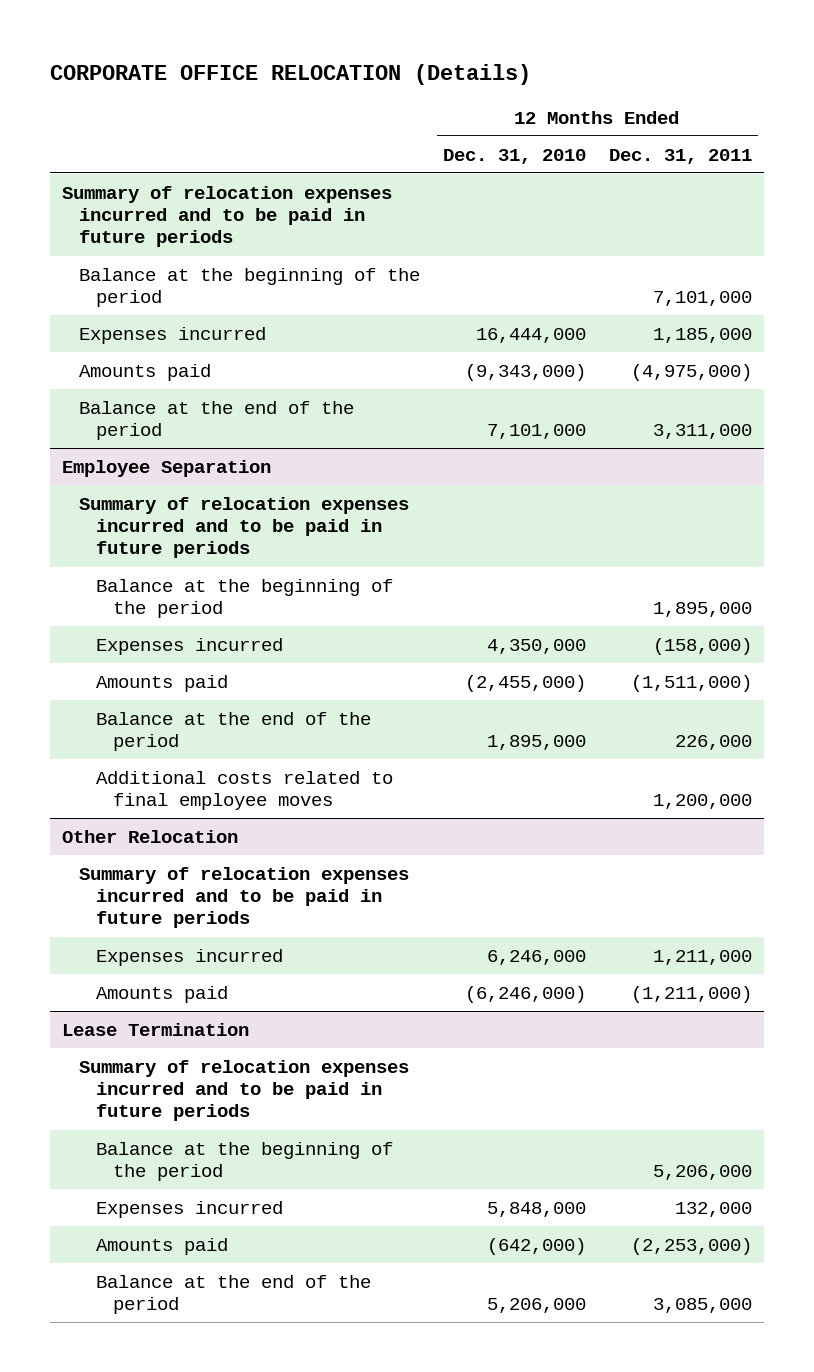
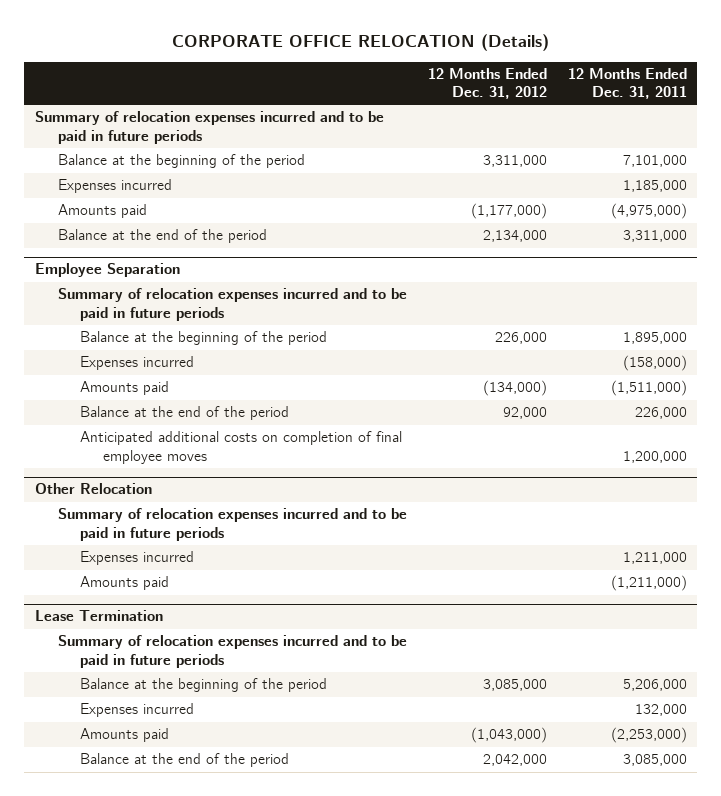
[442,148,586,164] Dec. 31, 2010 -> none
none -> [427,67,547,100] 12 Months Ended Dec. 31, 2012
[95,770,393,811] Additional costs related to final employee moves -> none
none -> [80,431,403,464] Anticipated additional costs on completion of final employee moves

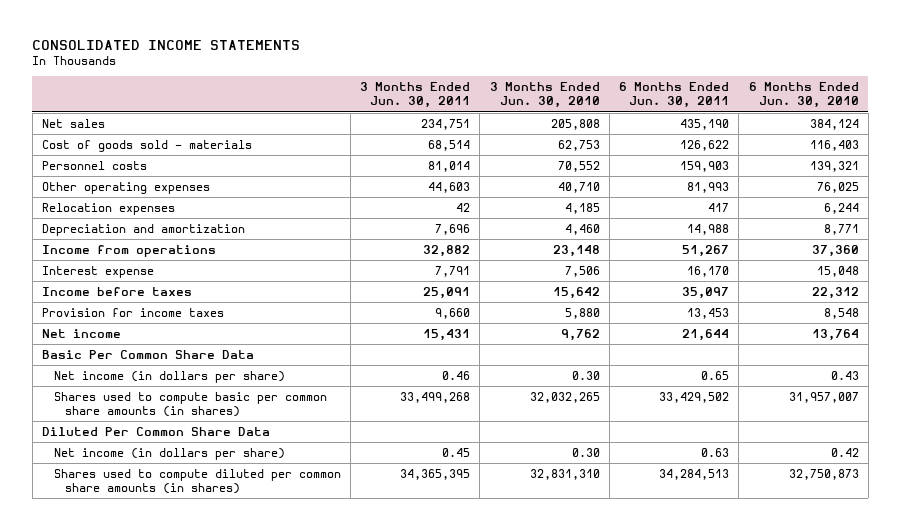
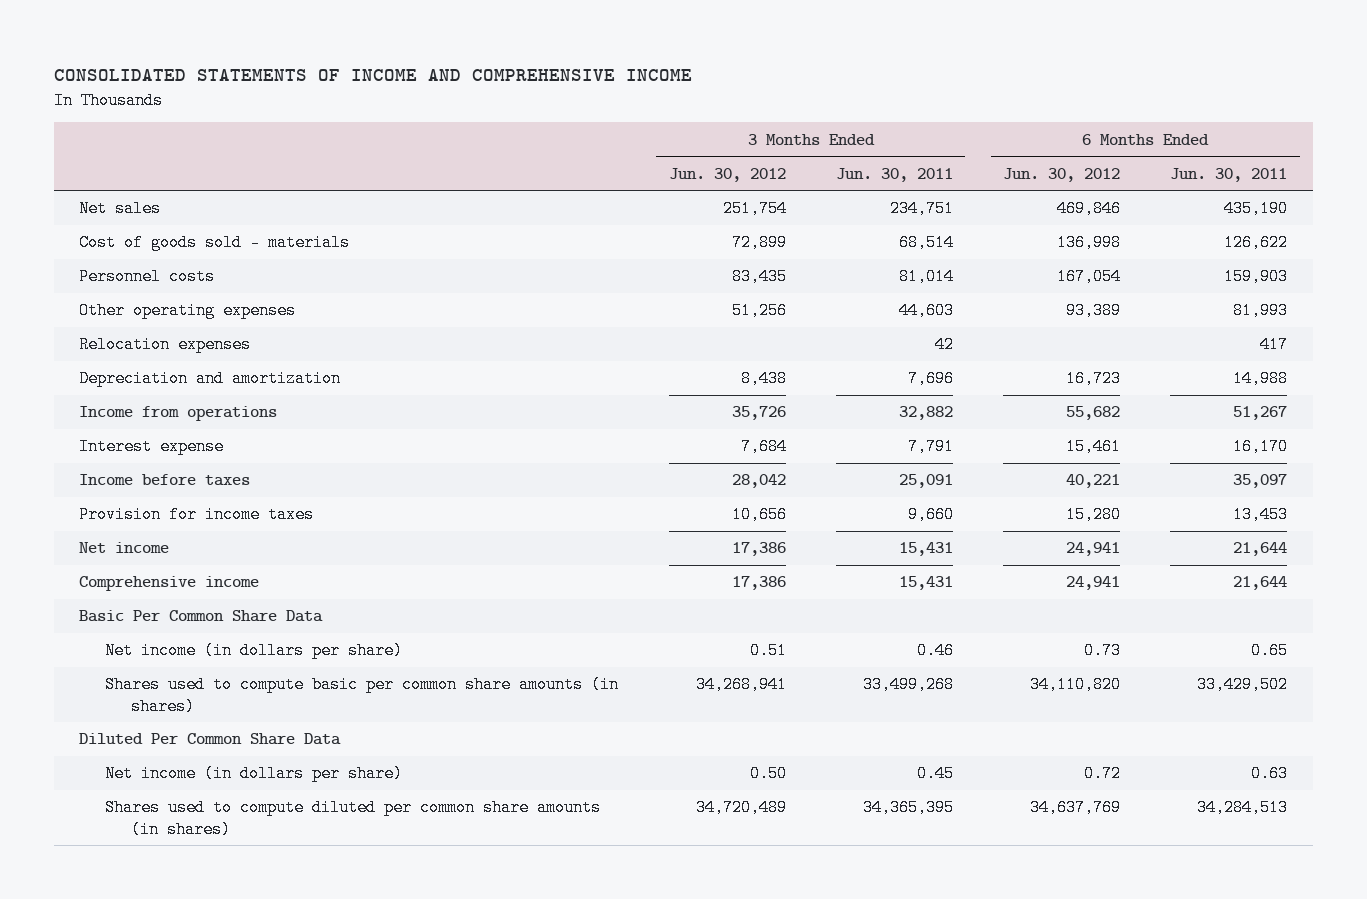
[32,39,301,50] CONSOLIDATED INCOME STATEMENTS -> [54,69,693,82] CONSOLIDATED STATEMENTS OF INCOME AND COMPREHENSIVE INCOME
[489,82,600,109] 3 Months Ended Jun. 30, 2010 -> none
[748,82,859,109] 6 Months Ended Jun. 30, 2010 -> none
none -> [668,167,786,182] Jun. 30, 2012
none -> [1003,167,1121,182] Jun. 30, 2012
none -> [79,576,260,592] Comprehensive income

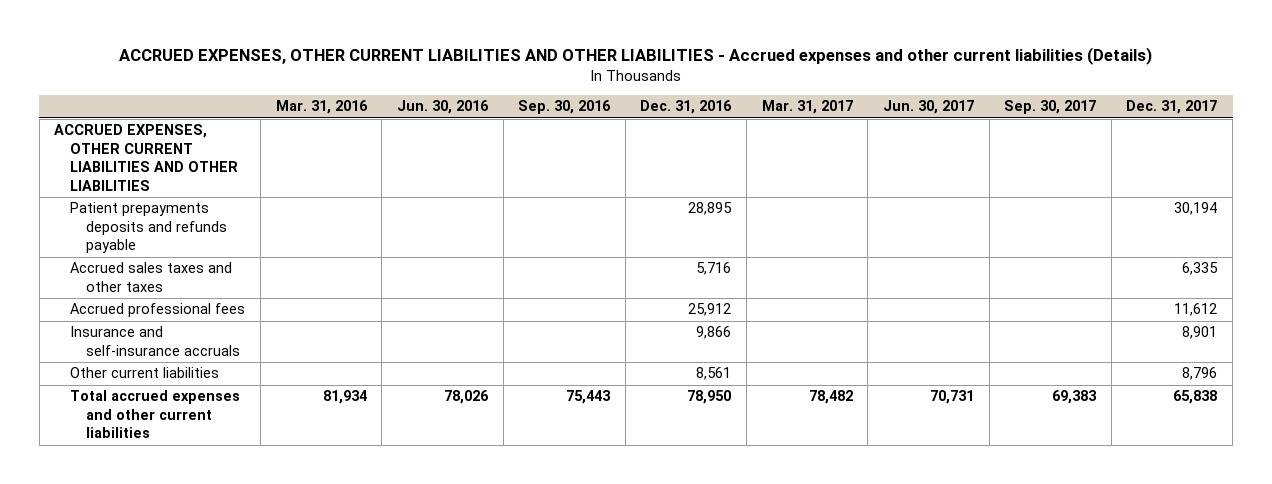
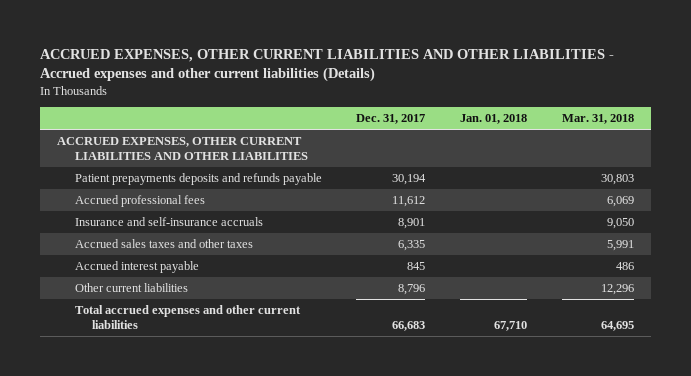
[275,100,368,115] Mar. 31, 2016 -> none
[396,100,489,115] Jun. 30, 2016 -> none
[518,100,612,115] Sep. 30, 2016 -> none
[640,100,733,115] Dec. 31, 2016 -> none
[761,100,853,115] Mar. 31, 2017 -> none
[882,100,974,115] Jun. 30, 2017 -> none
[1004,100,1097,115] Sep. 30, 2017 -> none
none -> [460,114,528,125] Jan. 01, 2018
none -> [561,114,634,125] Mar. 31, 2018
[70,262,233,292] Accrued sales taxes and other taxes -> [74,238,253,248] Accrued sales taxes and other taxes
none -> [74,260,199,273] Accrued interest payable
[1173,390,1218,405] 65,838 -> [392,320,426,331] 66,683

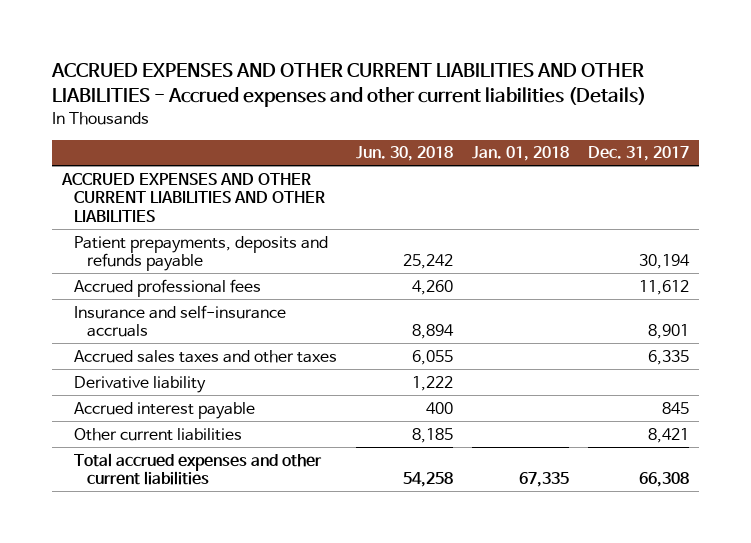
[39,48,614,83] ACCRUED EXPENSES, OTHER CURRENT LIABILITIES AND OTHER LIABILITIES - Accrued expenses and other current liabilities (Details) -> [51,63,647,108] ACCRUED EXPENSES AND OTHER CURRENT LIABILITIES AND OTHER LIABILITIES - Accrued expenses and other current liabilities (Details)
[561,114,634,125] Mar. 31, 2018 -> none
none -> [356,146,454,162] Jun. 30, 2018
[56,136,308,160] ACCRUED EXPENSES, OTHER CURRENT LIABILITIES AND OTHER LIABILITIES -> [60,172,326,222] ACCRUED EXPENSES AND OTHER CURRENT LIABILITIES AND OTHER LIABILITIES
[74,172,322,185] Patient prepayments deposits and refunds payable -> [74,235,329,272] Patient prepayments, deposits and refunds payable
none -> [74,375,207,393] Derivative liability
[398,283,426,295] 8,796 -> [648,427,690,443] 8,421
[392,320,426,331] 66,683 -> [639,472,690,488] 66,308
[494,320,528,331] 67,710 -> [519,472,570,488] 67,335

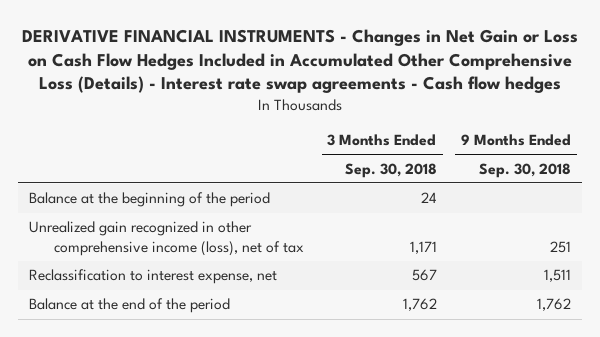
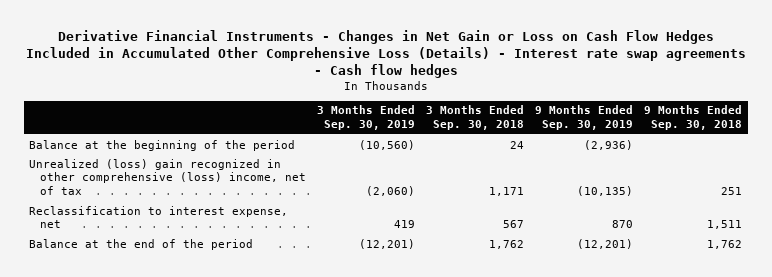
[22,28,579,94] DERIVATIVE FINANCIAL INSTRUMENTS - Changes in Net Gain or Loss on Cash Flow Hedges Included in Accumulated Other Comprehensive Loss (Details) - Interest rate swap agreements - Cash flow hedges -> [25,29,746,78] Derivative Financial Instruments - Changes in Net Gain or Loss on Cash Flow Hedges Included in Accumulated Other Comprehensive Loss (Details) - Interest rate swap agreements - Cash flow hedges
none -> [317,105,416,131] 3 Months Ended Sep. 30, 2019
none -> [535,105,634,131] 9 Months Ended Sep. 30, 2019
[29,221,305,257] Unrealized gain recognized in other comprehensive income (loss), net of tax -> [29,158,307,196] Unrealized (loss) gain recognized in other comprehensive (loss) income, net of tax

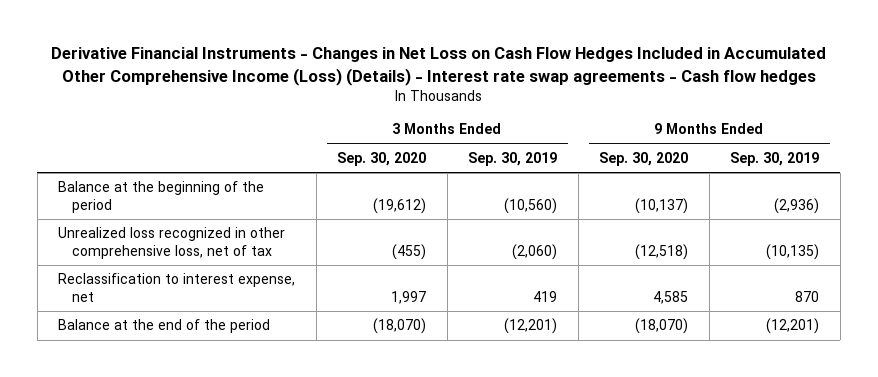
[25,29,746,78] Derivative Financial Instruments - Changes in Net Gain or Loss on Cash Flow Hedges Included in Accumulated Other Comprehensive Loss (Details) - Interest rate swap agreements - Cash flow hedges -> [50,47,826,86] Derivative Financial Instruments - Changes in Net Loss on Cash Flow Hedges Included in Accumulated Other Comprehensive Income (Loss) (Details) - Interest rate swap agreements - Cash flow hedges
[426,105,525,131] 3 Months Ended Sep. 30, 2018 -> none
[644,105,743,131] 9 Months Ended Sep. 30, 2018 -> none
none -> [337,152,427,167] Sep. 30, 2020
none -> [599,152,689,167] Sep. 30, 2020
[29,158,307,196] Unrealized (loss) gain recognized in other comprehensive (loss) income, net of tax -> [58,227,286,259] Unrealized loss recognized in other comprehensive loss, net of tax

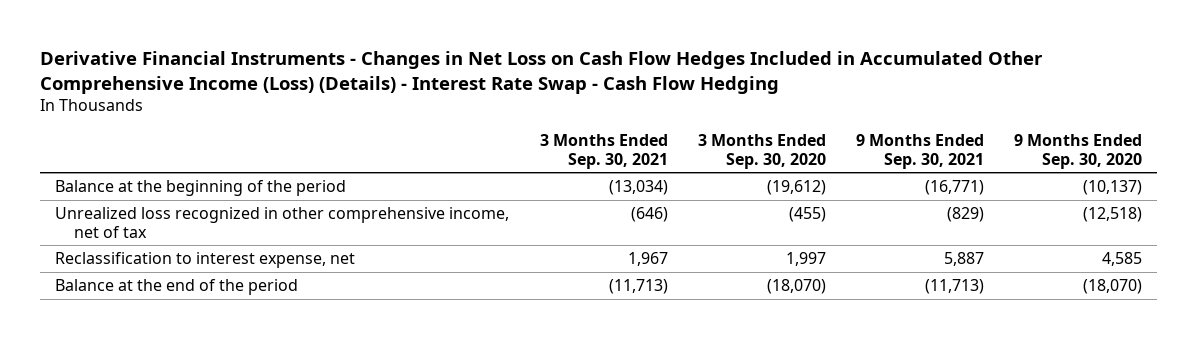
[50,47,826,86] Derivative Financial Instruments - Changes in Net Loss on Cash Flow Hedges Included in Accumulated Other Comprehensive Income (Loss) (Details) - Interest rate swap agreements - Cash flow hedges -> [40,50,1044,94] Derivative Financial Instruments - Changes in Net Loss on Cash Flow Hedges Included in Accumulated Other Comprehensive Income (Loss) (Details) - Interest Rate Swap - Cash Flow Hedging
[468,152,558,167] Sep. 30, 2019 -> none
[730,152,820,167] Sep. 30, 2019 -> none
none -> [539,134,668,169] 3 Months Ended Sep. 30, 2021
none -> [855,134,984,169] 9 Months Ended Sep. 30, 2021
[58,227,286,259] Unrealized loss recognized in other comprehensive loss, net of tax -> [55,207,510,238] Unrealized loss recognized in other comprehensive income, net of tax

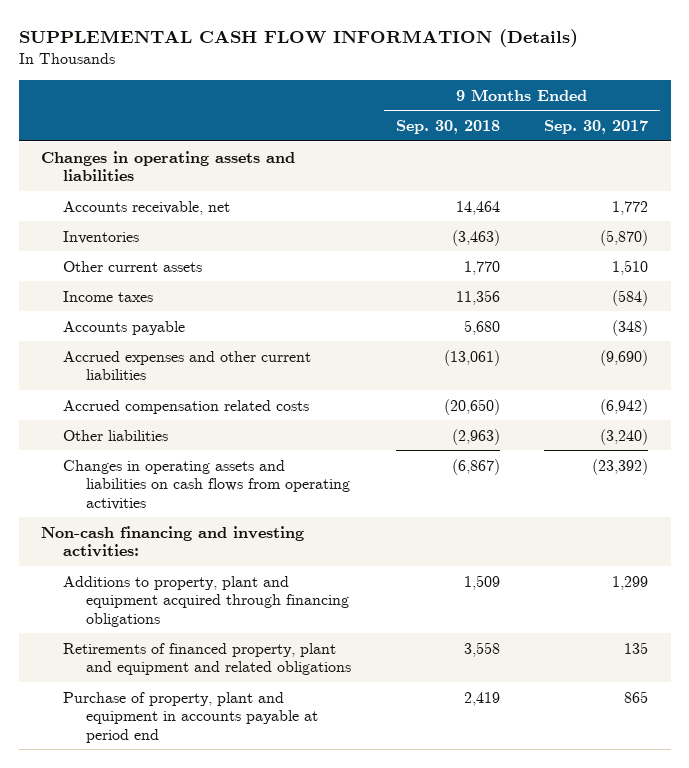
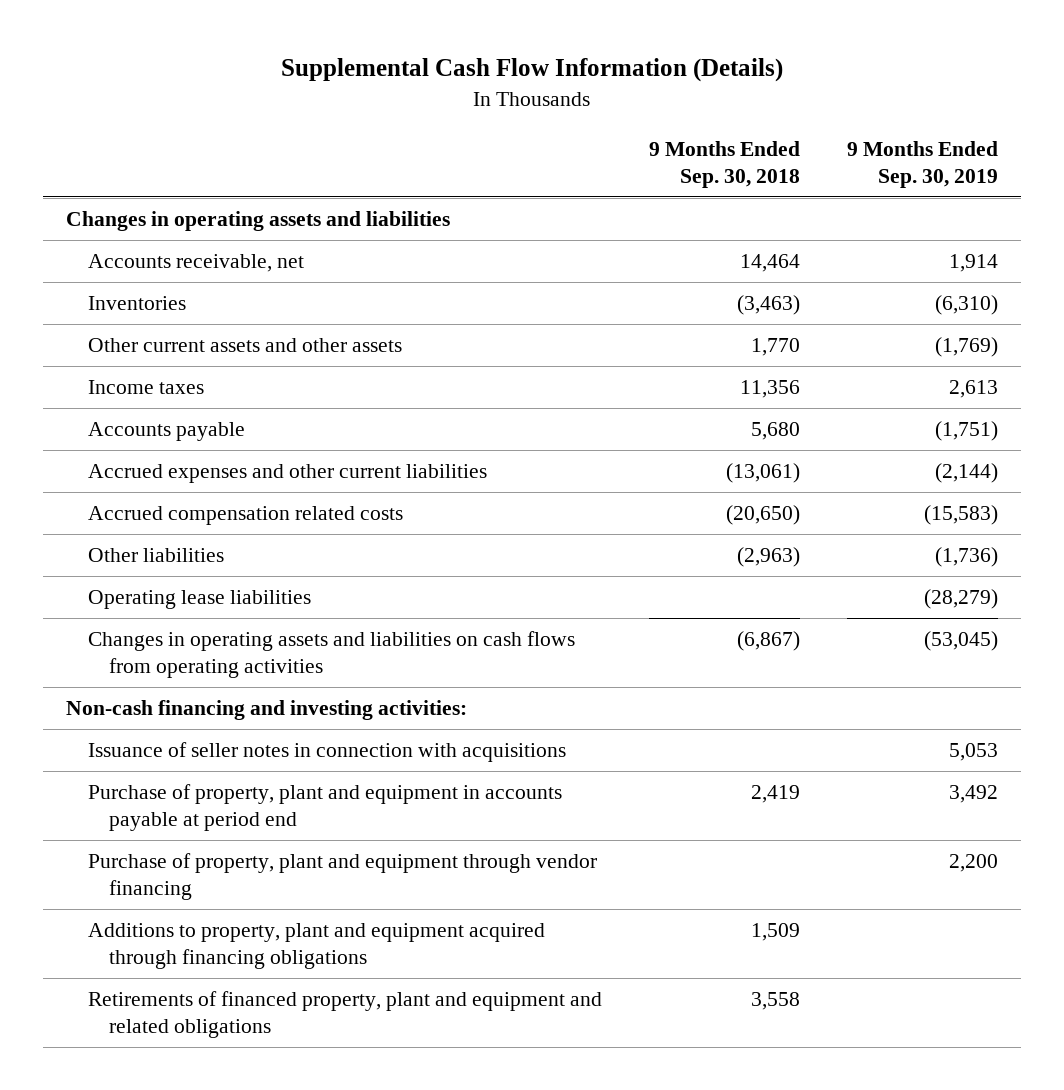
[18,28,578,47] SUPPLEMENTAL CASH FLOW INFORMATION (Details) -> [280,58,783,83] Supplemental Cash Flow Information (Details)
[544,120,649,135] Sep. 30, 2017 -> none
none -> [846,140,998,188] 9 Months Ended Sep. 30, 2019
[63,260,203,272] Other current assets -> [87,338,402,353] Other current assets and other assets
none -> [87,590,311,610] Operating lease liabilities
none -> [87,742,566,763] Issuance of seller notes in connection with acquisitions
[63,691,318,743] Purchase of property, plant and equipment in accounts payable at period end -> [87,784,562,832] Purchase of property, plant and equipment in accounts payable at period end
none -> [87,853,597,901] Purchase of property, plant and equipment through vendor financing

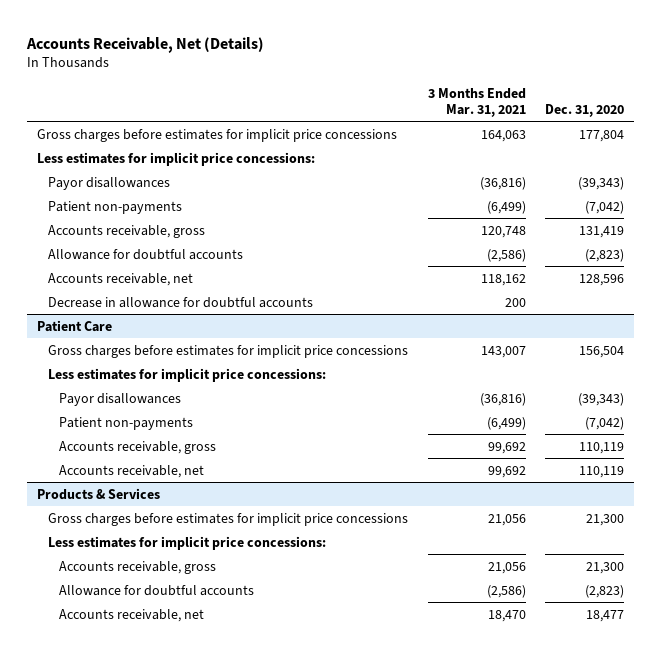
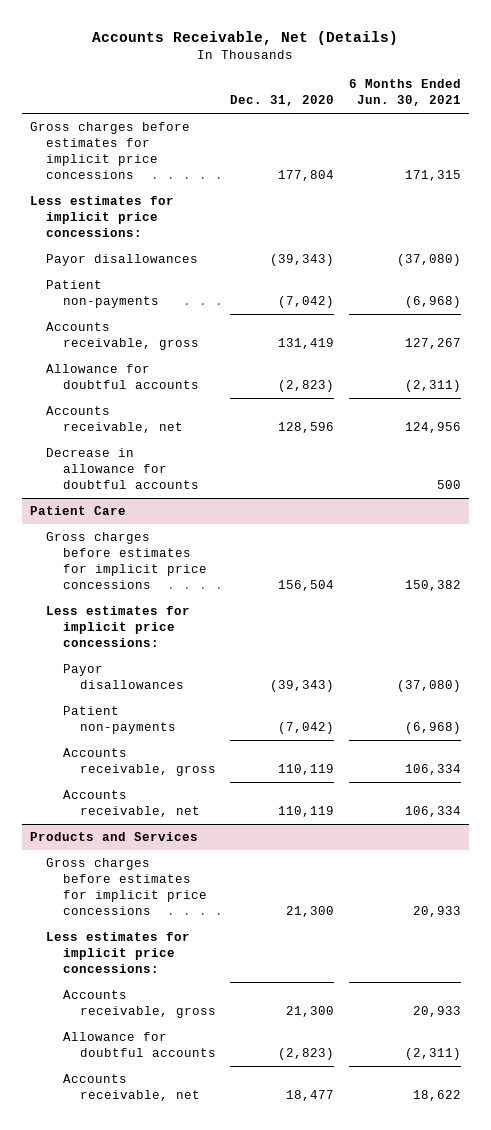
[427,87,526,117] 3 Months Ended Mar. 31, 2021 -> none
none -> [349,79,462,107] 6 Months Ended Jun. 30, 2021
[36,487,160,500] Products & Services -> [29,832,198,842] Products and Services

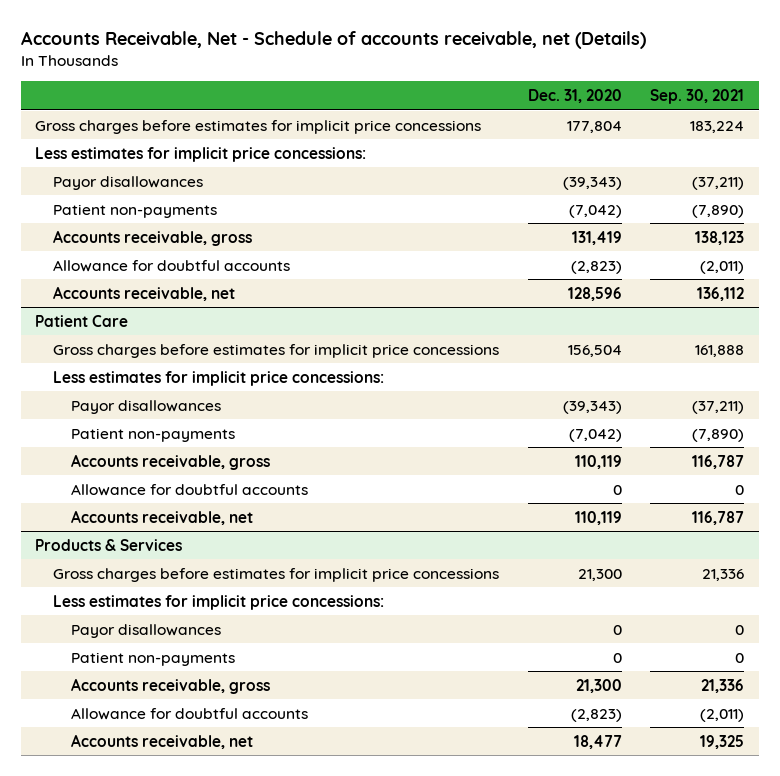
[92,30,399,45] Accounts Receivable, Net (Details) -> [21,31,647,50] Accounts Receivable, Net - Schedule of accounts receivable, net (Details)
[349,79,462,107] 6 Months Ended Jun. 30, 2021 -> none
none -> [650,89,745,105] Sep. 30, 2021
[46,448,199,490] Decrease in allowance for doubtful accounts -> none
none -> [71,483,309,496] Allowance for doubtful accounts
[29,832,198,842] Products and Services -> [35,538,183,551] Products & Services
none -> [71,623,222,638] Payor disallowances
none -> [71,651,236,666] Patient non-payments

